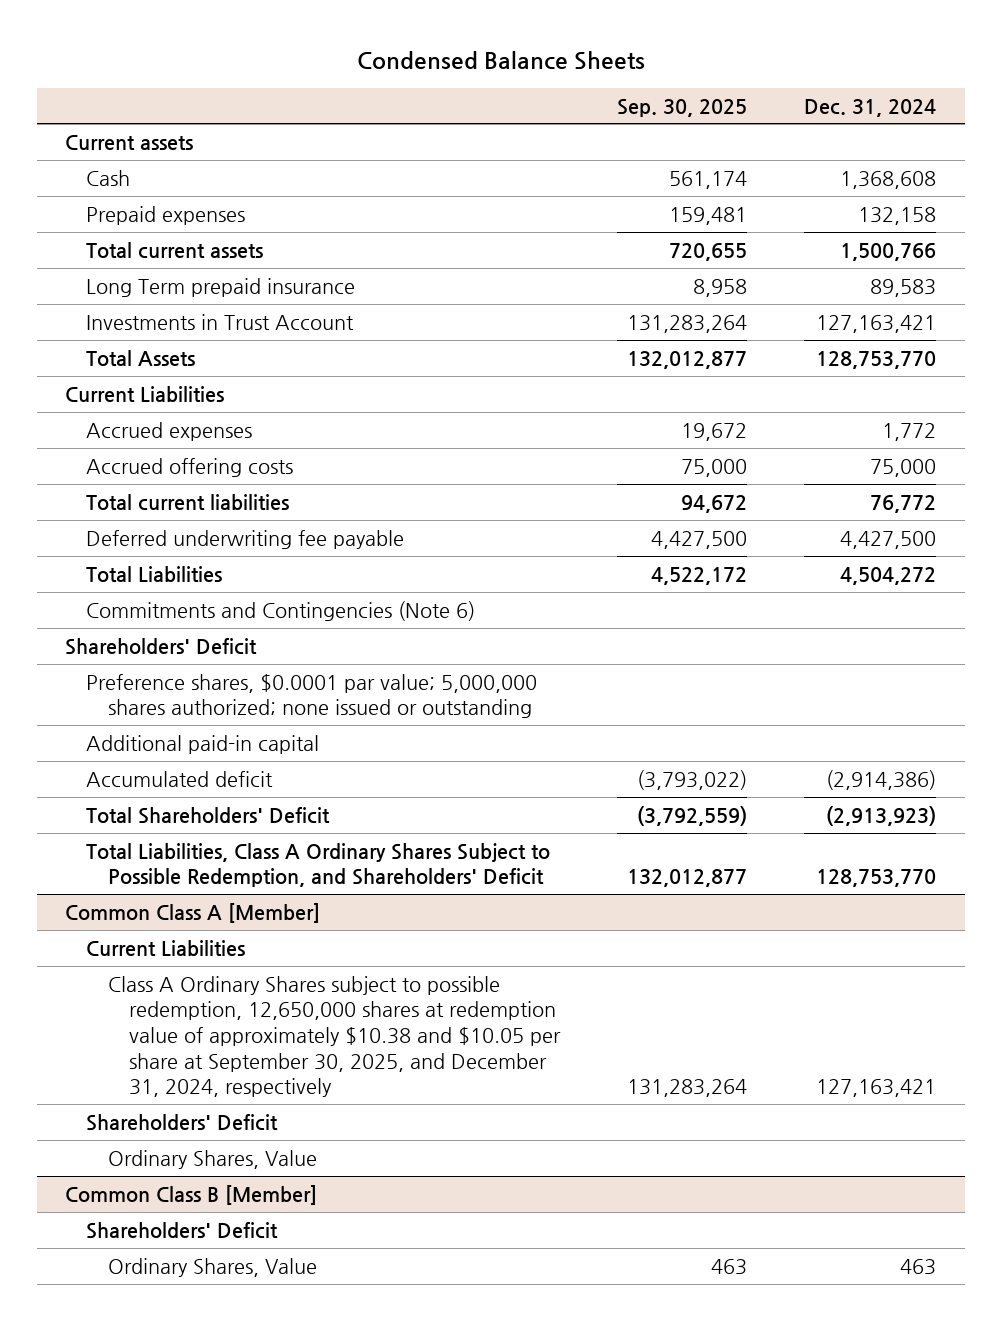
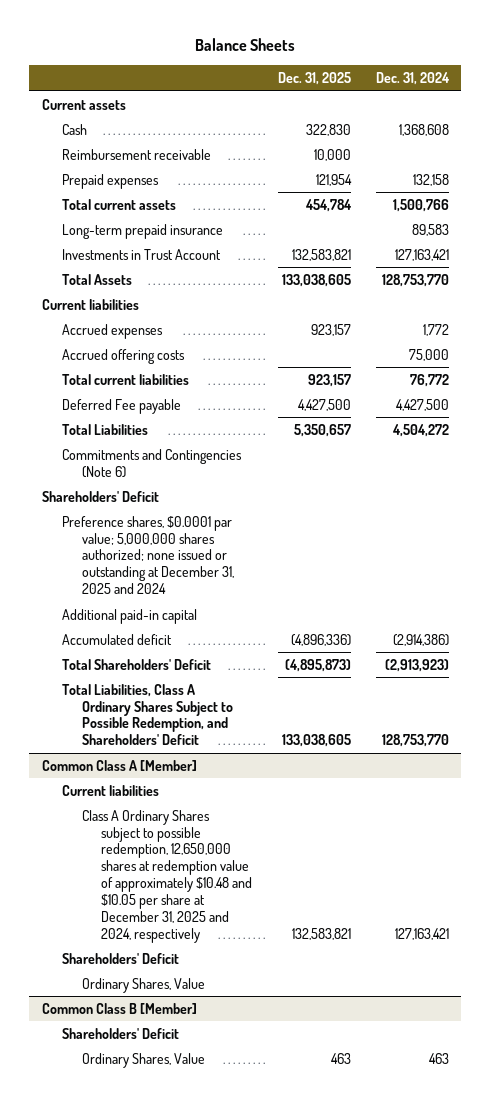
[356,50,645,70] Condensed Balance Sheets -> [195,38,296,52] Balance Sheets
[617,98,748,117] Sep. 30, 2025 -> none
none -> [277,72,351,86] Dec. 31, 2025
none -> [61,148,211,160] Reimbursement receivable
[86,277,356,297] Long Term prepaid insurance -> [61,223,223,239] Long-term prepaid insurance
[65,385,225,402] Current Liabilities -> [42,298,140,310] Current liabilities
[86,529,405,549] Deferred underwriting fee payable -> [61,398,181,414] Deferred Fee payable
[86,673,538,719] Preference shares, $0.0001 par value; 5,000,000 shares authorized; none issued or outstanding -> [61,515,234,595] Preference shares, $0.0001 par value; 5,000,000 shares authorized; none issued or outstanding at December 31, 2025 and 2024
[86,939,246,956] Current Liabilities -> [61,784,159,796] Current liabilities
[107,975,561,1098] Class A Ordinary Shares subject to possible redemption, 12,650,000 shares at redemption value of approximately $10.38 and $10.05 per share at September 30, 2025, and December 31, 2024, respectively -> [81,809,253,943] Class A Ordinary Shares subject to possible redemption, 12,650,000 shares at redemption value of approximately $10.48 and $10.05 per share at December 31, 2025 and 2024, respectively

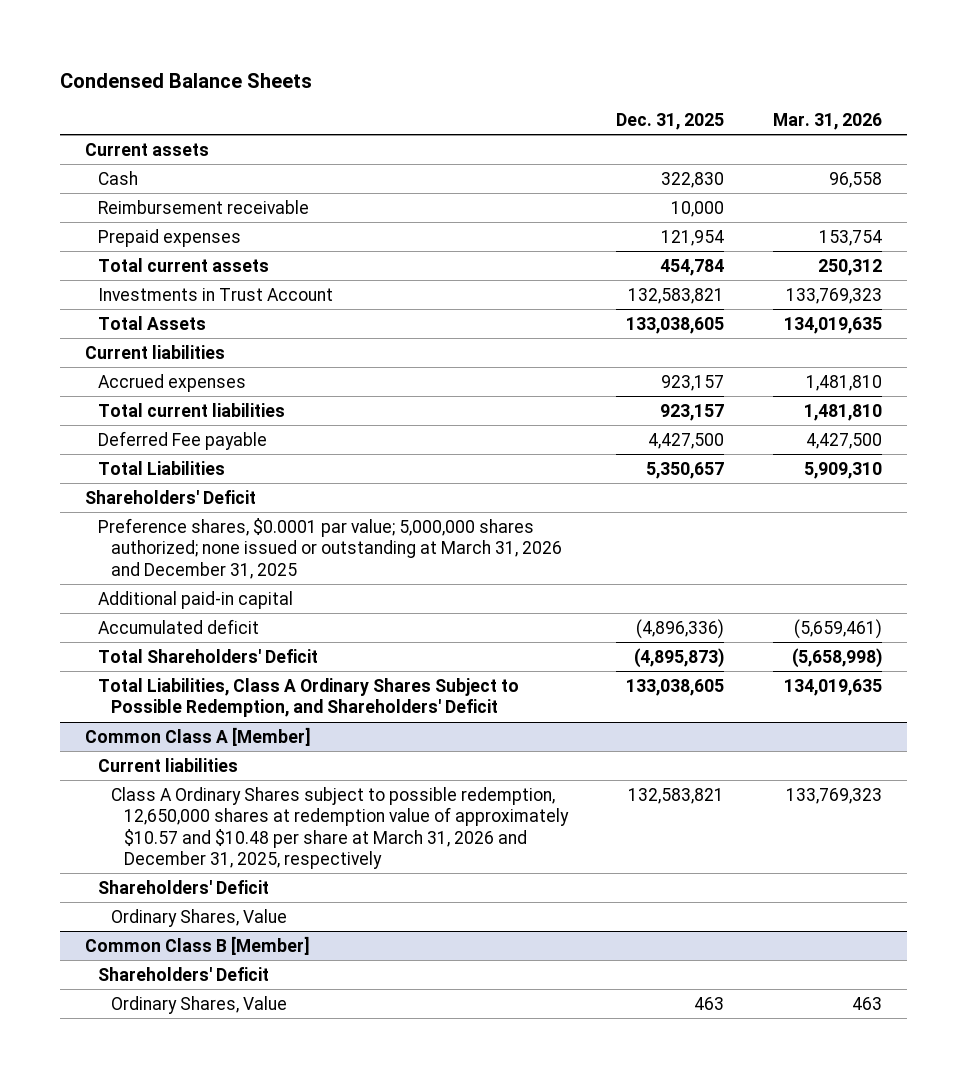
[195,38,296,52] Balance Sheets -> [60,72,313,88] Condensed Balance Sheets
[375,72,450,86] Dec. 31, 2024 -> none
none -> [773,112,883,130] Mar. 31, 2026
[61,223,223,239] Long-term prepaid insurance -> none
[61,348,185,364] Accrued offering costs -> none
[61,448,242,478] Commitments and Contingencies (Note 6) -> none
[61,515,234,595] Preference shares, $0.0001 par value; 5,000,000 shares authorized; none issued or outstanding at December 31, 2025 and 2024 -> [97,517,562,579] Preference shares, $0.0001 par value; 5,000,000 shares authorized; none issued or outstanding at March 31, 2026 and December 31, 2025
[81,809,253,943] Class A Ordinary Shares subject to possible redemption, 12,650,000 shares at redemption value of approximately $10.48 and $10.05 per share at December 31, 2025 and 2024, respectively -> [110,786,569,870] Class A Ordinary Shares subject to possible redemption, 12,650,000 shares at redemption value of approximately $10.57 and $10.48 per share at March 31, 2026 and December 31, 2025, respectively

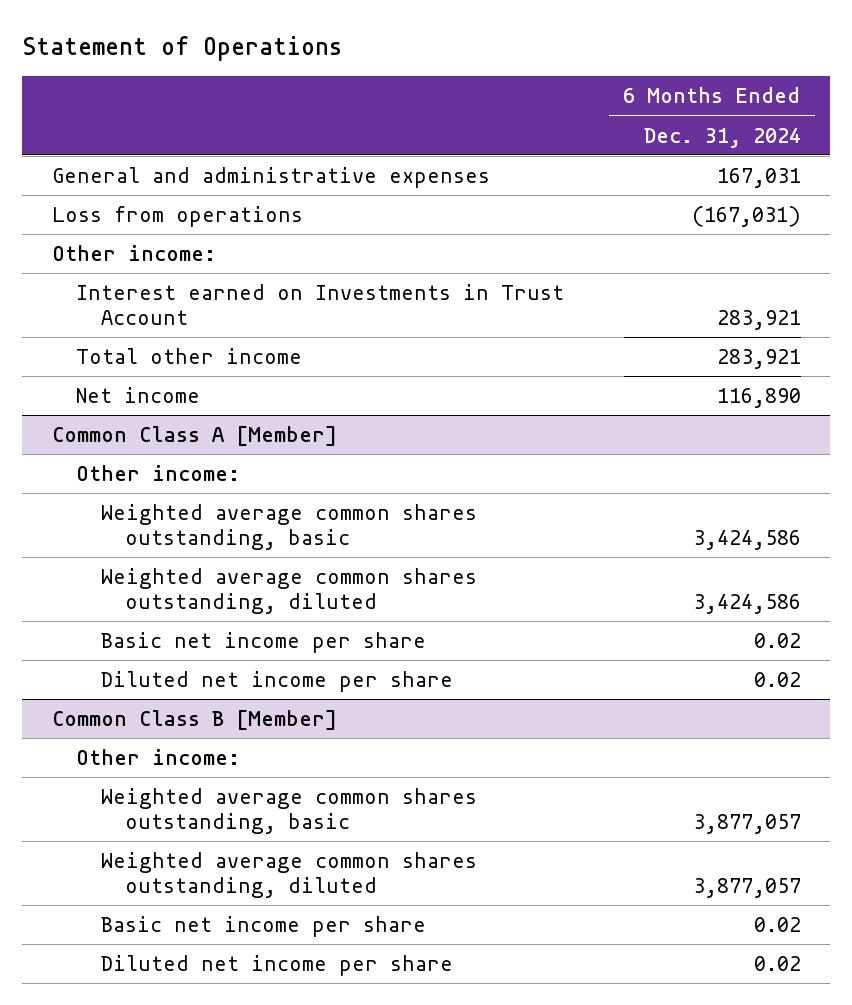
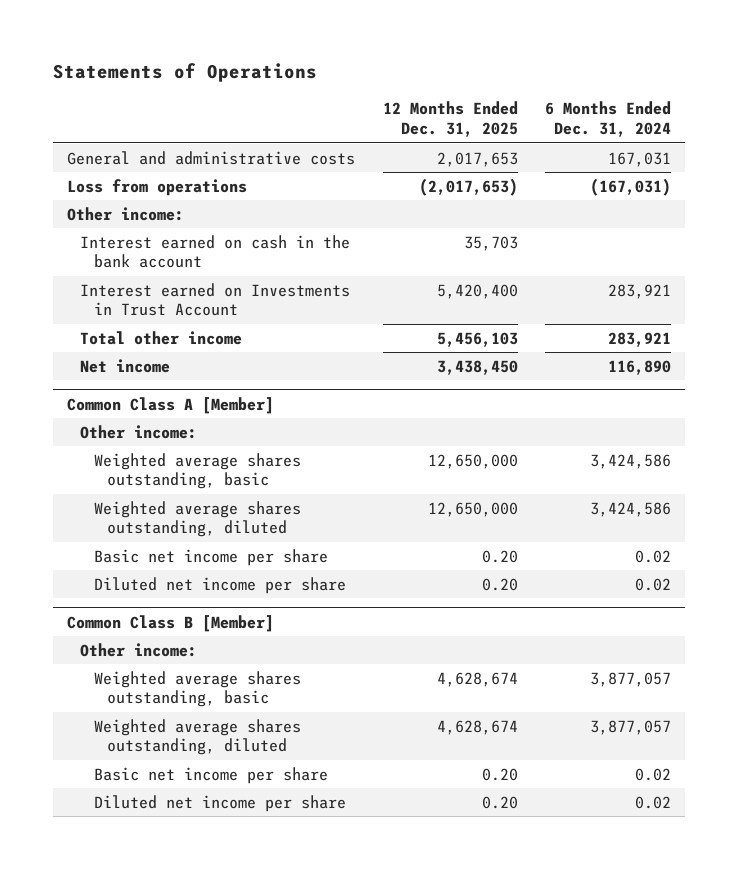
[22,36,343,62] Statement of Operations -> [53,63,318,83] Statements of Operations
none -> [382,101,518,138] 12 Months Ended Dec. 31, 2025
[51,166,490,188] General and administrative expenses -> [67,150,356,165] General and administrative costs
none -> [80,234,351,269] Interest earned on cash in the bank account
[100,503,477,550] Weighted average common shares outstanding, basic -> [93,452,301,490] Weighted average shares outstanding, basic
[100,567,477,614] Weighted average common shares outstanding, diluted -> [93,500,301,538] Weighted average shares outstanding, diluted
[100,787,477,834] Weighted average common shares outstanding, basic -> [93,670,301,708] Weighted average shares outstanding, basic
[100,851,477,898] Weighted average common shares outstanding, diluted -> [93,718,301,756] Weighted average shares outstanding, diluted

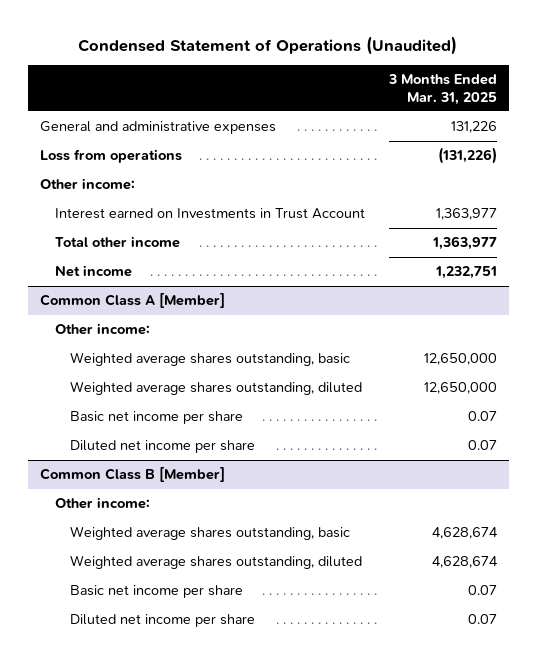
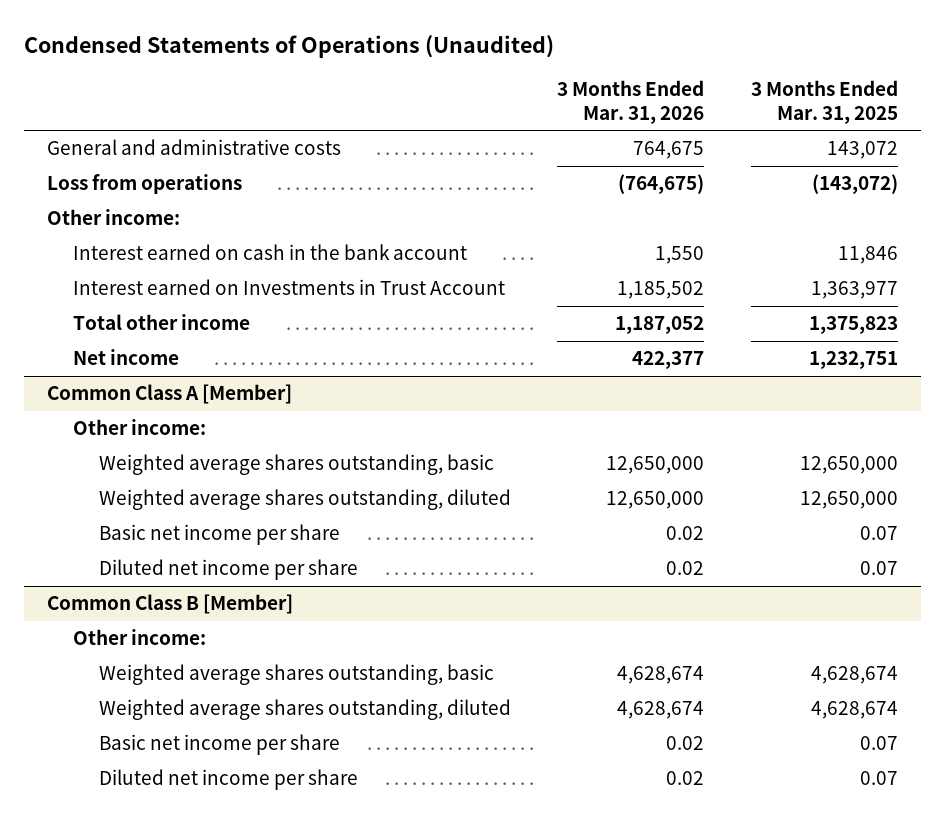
[78,35,458,55] Condensed Statement of Operations (Unaudited) -> [23,34,554,58] Condensed Statements of Operations (Unaudited)
none -> [557,79,705,124] 3 Months Ended Mar. 31, 2026
[40,121,277,135] General and administrative expenses -> [46,139,341,156] General and administrative costs
[450,121,497,134] 131,226 -> [826,141,898,160] 143,072
[437,147,497,165] (131,226) -> [811,174,898,195] (143,072)
none -> [72,244,467,261] Interest earned on cash in the bank account
[431,236,497,251] 1,363,977 -> [808,316,898,335] 1,375,823

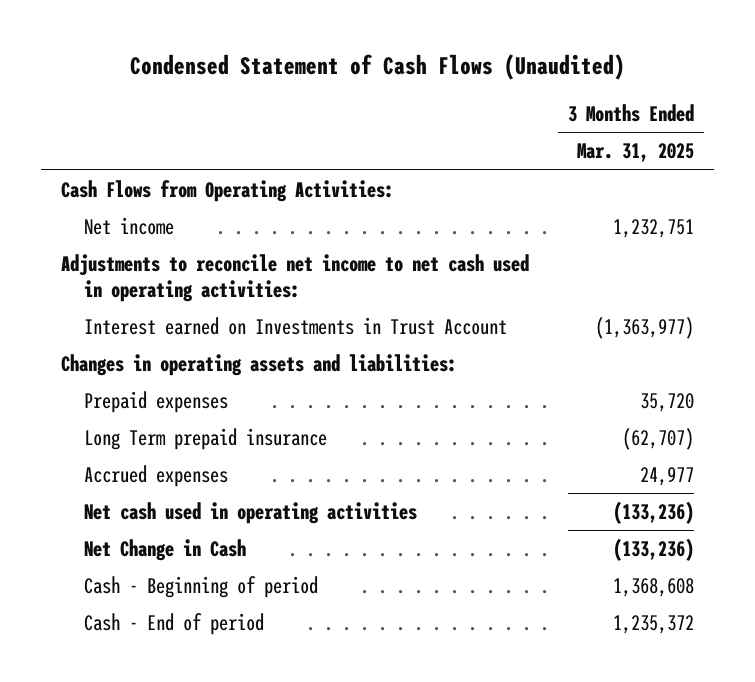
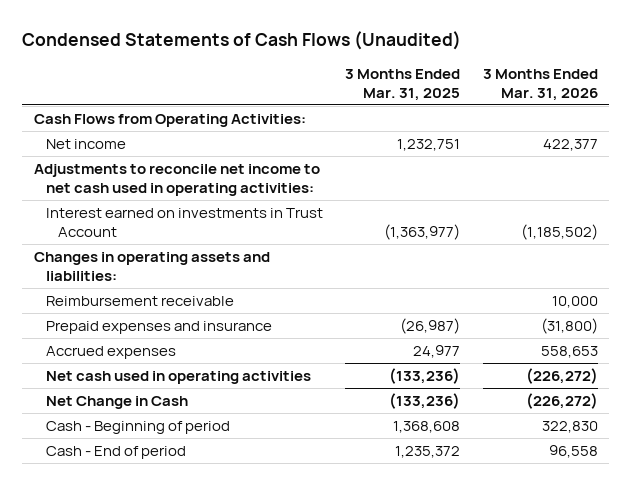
[129,53,625,80] Condensed Statement of Cash Flows (Unaudited) -> [22,30,462,50] Condensed Statements of Cash Flows (Unaudited)
none -> [483,69,599,101] 3 Months Ended Mar. 31, 2026
[83,317,507,336] Interest earned on Investments in Trust Account -> [45,208,323,237] Interest earned on investments in Trust Account
[83,428,327,451] Long Term prepaid insurance -> none
none -> [45,296,234,307] Reimbursement receivable
[83,391,228,414] Prepaid expenses -> [45,321,272,335] Prepaid expenses and insurance
[640,393,695,413] 35,720 -> [400,318,461,335] (26,987)

